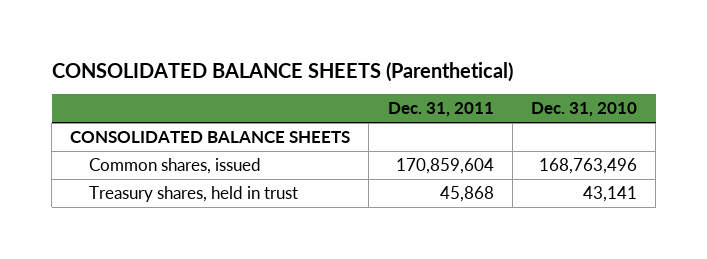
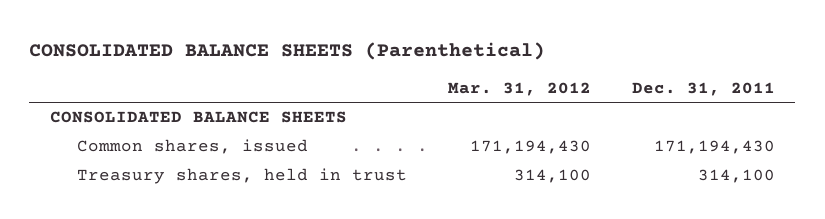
[531,102,638,118] Dec. 31, 2010 -> none
none -> [448,81,592,96] Mar. 31, 2012
[395,157,494,174] 170,859,604 -> [653,140,775,155] 171,194,430
[439,185,494,202] 45,868 -> [697,169,775,184] 314,100

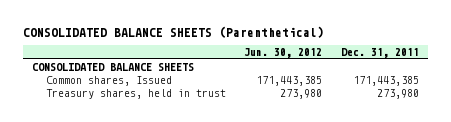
[448,81,592,96] Mar. 31, 2012 -> none
none -> [244,48,323,59] Jun. 30, 2012
[77,139,309,155] Common shares, issued -> [45,75,172,86] Common shares, Issued
[653,140,775,155] 171,194,430 -> [353,75,420,86] 171,443,385
[697,169,775,184] 314,100 -> [377,88,420,99] 273,980

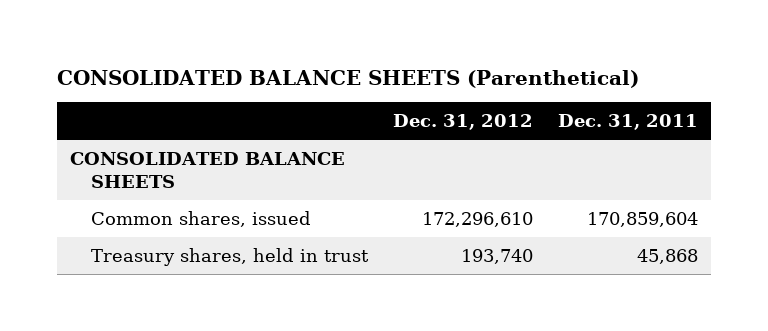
[244,48,323,59] Jun. 30, 2012 -> none
none -> [393,114,534,131] Dec. 31, 2012
[45,75,172,86] Common shares, Issued -> [91,210,312,227] Common shares, issued
[353,75,420,86] 171,443,385 -> [587,211,699,227] 170,859,604
[377,88,420,99] 273,980 -> [637,248,699,264] 45,868

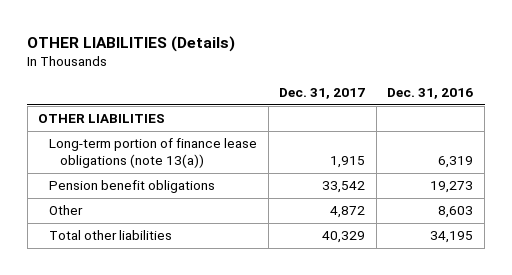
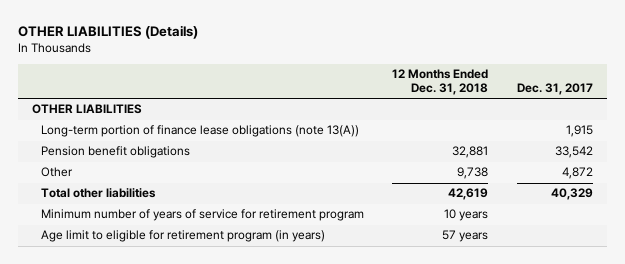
[387,87,474,99] Dec. 31, 2016 -> none
none -> [392,69,489,96] 12 Months Ended Dec. 31, 2018
[48,138,257,168] Long-term portion of finance lease obligations (note 13(a)) -> [40,125,359,138] Long-term portion of finance lease obligations (note 13(A))
none -> [40,209,364,222] Minimum number of years of service for retirement program
none -> [40,230,325,243] Age limit to eligible for retirement program (in years)

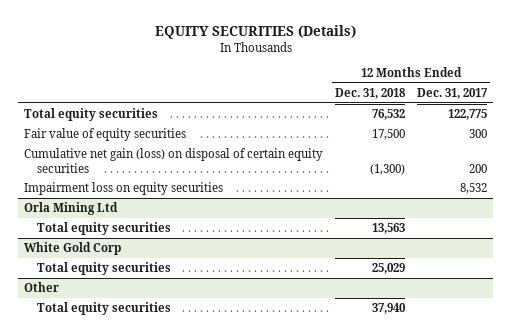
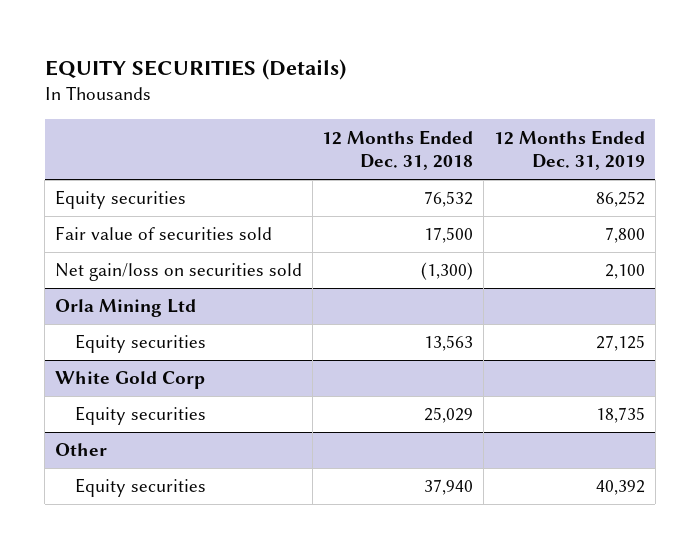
[417,87,489,99] Dec. 31, 2017 -> none
none -> [493,129,645,171] 12 Months Ended Dec. 31, 2019
[23,181,223,195] Impairment loss on equity securities -> none
[23,107,158,121] Total equity securities -> [55,190,187,210] Equity securities
[23,127,186,141] Fair value of equity securities -> [55,226,273,241] Fair value of securities sold
[23,147,323,173] Cumulative net gain (loss) on disposal of certain equity securities -> [55,263,303,282] Net gain/loss on securities sold
[37,221,172,235] Total equity securities -> [75,334,207,354] Equity securities
[37,261,172,275] Total equity securities -> [75,406,207,426] Equity securities
[37,301,172,315] Total equity securities -> [75,478,207,498] Equity securities

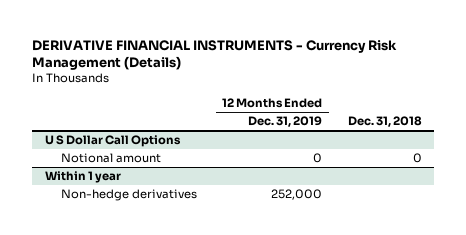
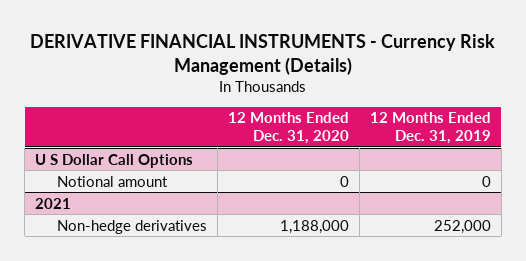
[347,116,422,128] Dec. 31, 2018 -> none
none -> [227,112,349,145] 12 Months Ended Dec. 31, 2020
[44,171,121,184] Within 1 year -> [35,197,72,209] 2021

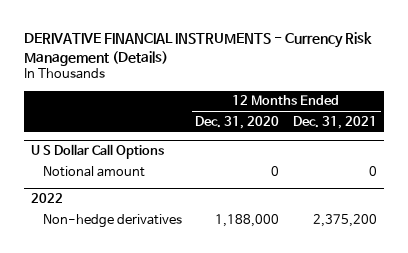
[369,112,491,145] 12 Months Ended Dec. 31, 2019 -> none
none -> [293,115,378,129] Dec. 31, 2021
[35,197,72,209] 2021 -> [30,193,63,204] 2022

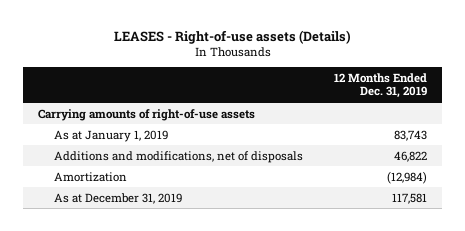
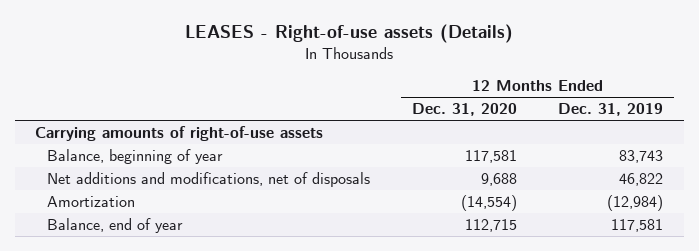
none -> [411,103,517,117] Dec. 31, 2020
[54,129,169,142] As at January 1, 2019 -> [46,148,223,164] Balance, beginning of year
[54,150,304,163] Additions and modifications, net of disposals -> [46,171,370,187] Net additions and modifications, net of disposals
[54,192,183,204] As at December 31, 2019 -> [46,217,183,233] Balance, end of year

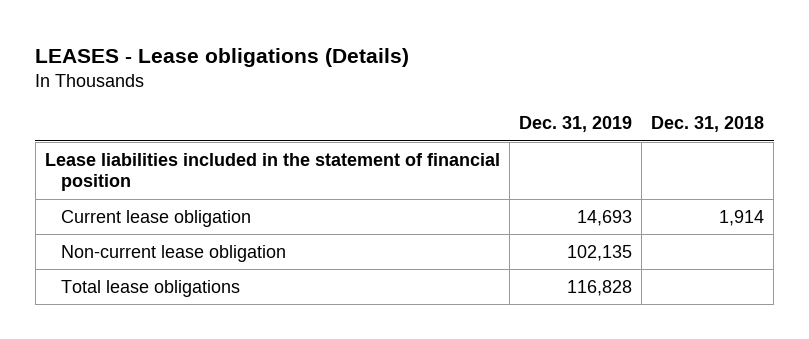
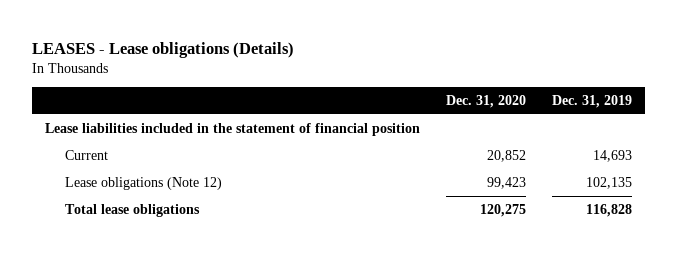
[651,116,765,133] Dec. 31, 2018 -> none
none -> [445,94,526,108] Dec. 31, 2020
[61,209,252,227] Current lease obligation -> [64,150,108,161] Current
[61,244,287,262] Non-current lease obligation -> [64,177,222,191] Lease obligations (Note 12)

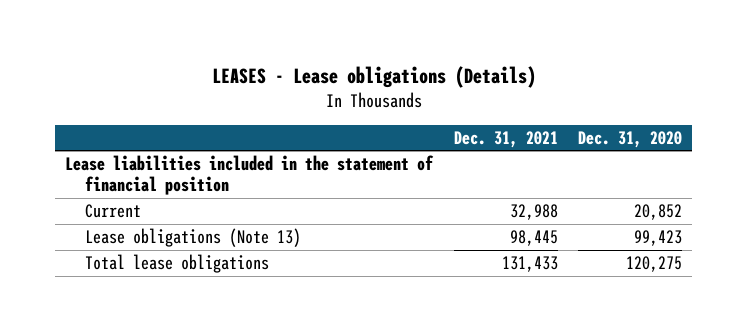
[551,94,632,108] Dec. 31, 2019 -> none
none -> [453,130,558,148] Dec. 31, 2021
[64,177,222,191] Lease obligations (Note 12) -> [84,228,301,248] Lease obligations (Note 13)

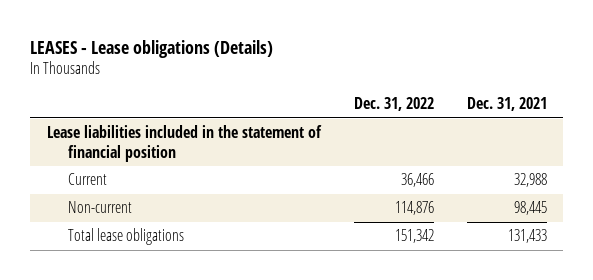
[578,130,683,148] Dec. 31, 2020 -> none
none -> [353,97,434,112] Dec. 31, 2022
[84,228,301,248] Lease obligations (Note 13) -> [67,201,132,214] Non-current

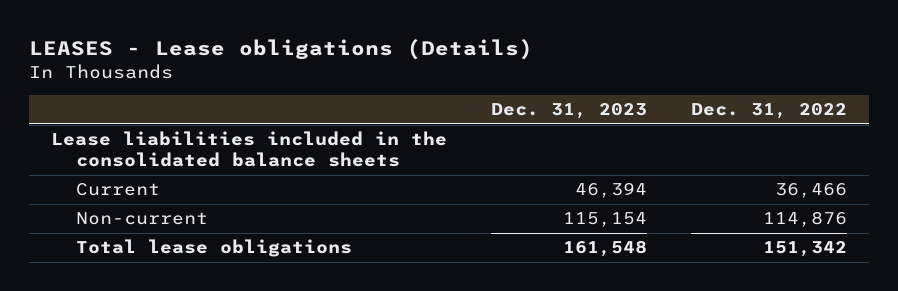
[466,97,547,112] Dec. 31, 2021 -> none
none -> [491,103,648,120] Dec. 31, 2023
[46,125,322,162] Lease liabilities included in the statement of financial position -> [51,131,448,168] Lease liabilities included in the consolidated balance sheets

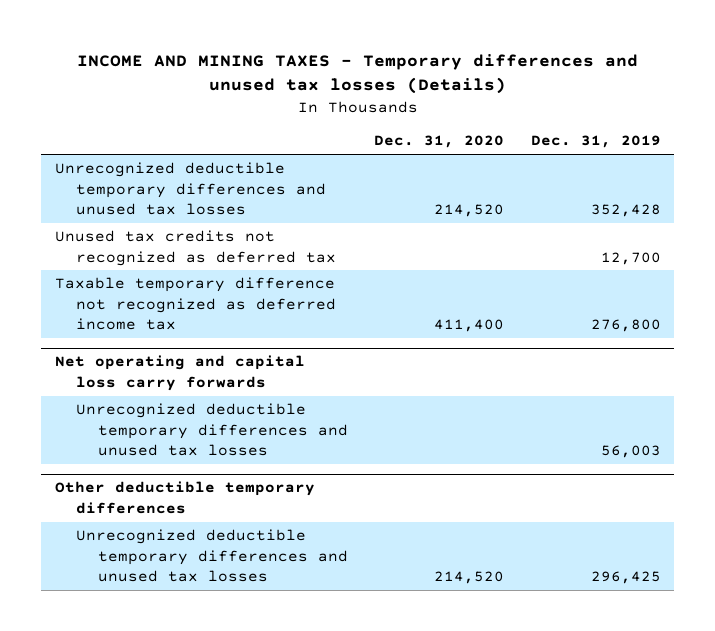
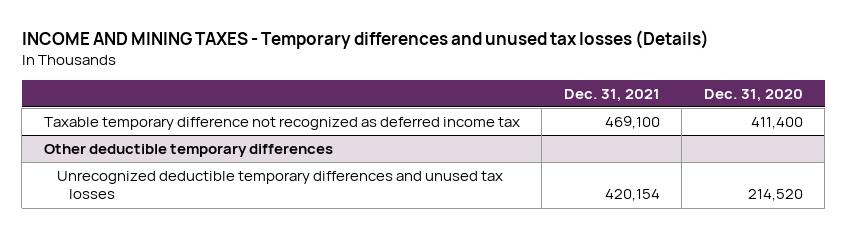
[530,135,661,149] Dec. 31, 2019 -> none
none -> [563,88,660,102] Dec. 31, 2021
[54,162,327,216] Unrecognized deductible temporary differences and unused tax losses -> none
[54,230,337,266] Unused tax credits not recognized as deferred tax -> none
[54,355,305,391] Net operating and capital loss carry forwards -> none
[76,403,348,457] Unrecognized deductible temporary differences and unused tax losses -> none

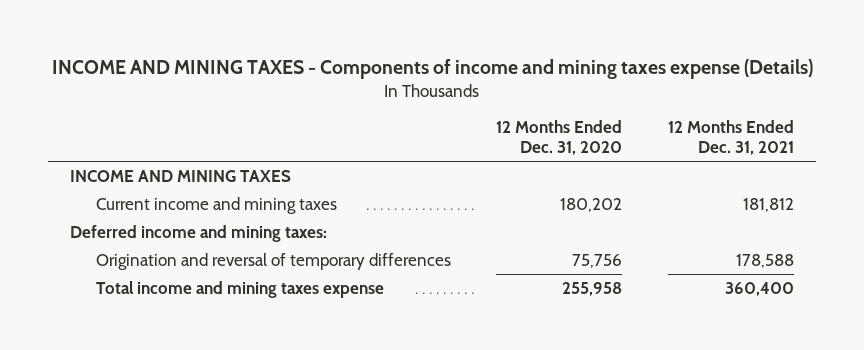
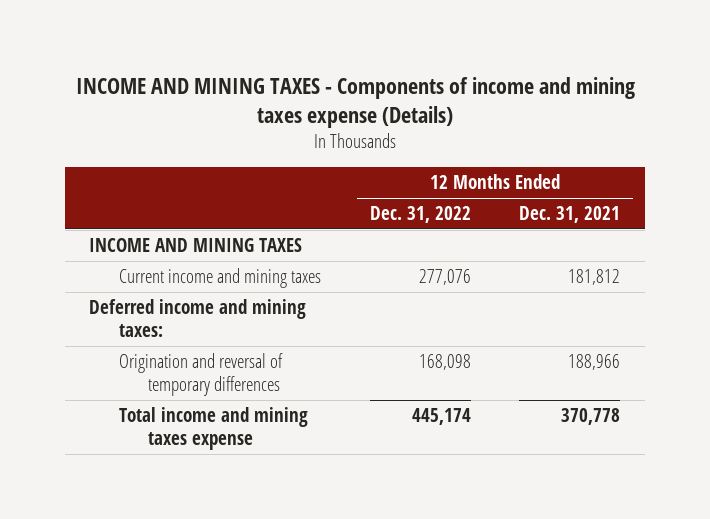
[496,120,623,155] 12 Months Ended Dec. 31, 2020 -> none
none -> [369,206,471,224] Dec. 31, 2022
[735,253,794,268] 178,588 -> [568,354,621,371] 188,966
[724,281,794,296] 360,400 -> [561,408,621,426] 370,778

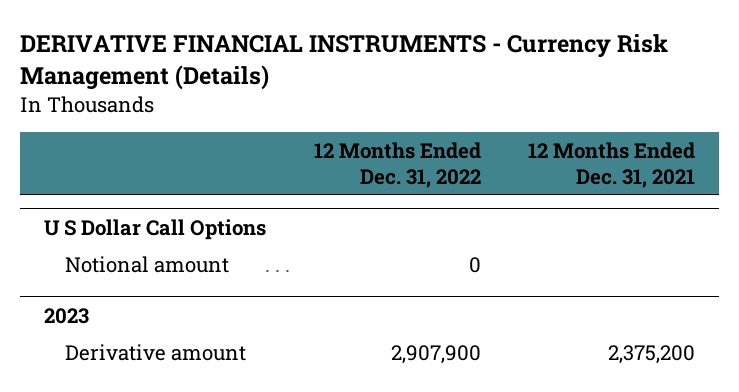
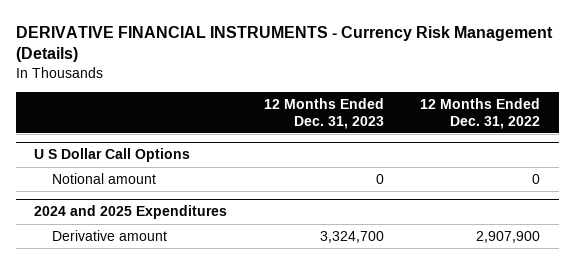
[528,142,696,188] 12 Months Ended Dec. 31, 2021 -> none
none -> [263,97,384,129] 12 Months Ended Dec. 31, 2023
[44,307,90,324] 2023 -> [34,205,228,220] 2024 and 2025 Expenditures

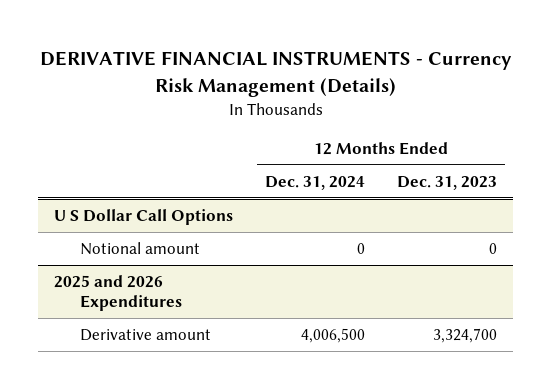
[420,97,541,129] 12 Months Ended Dec. 31, 2022 -> none
none -> [265,175,366,190] Dec. 31, 2024
[34,205,228,220] 2024 and 2025 Expenditures -> [54,274,182,312] 2025 and 2026 Expenditures

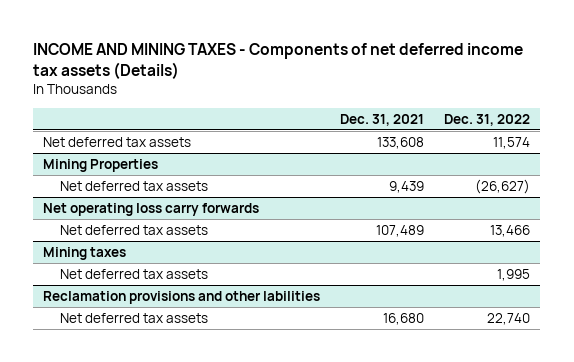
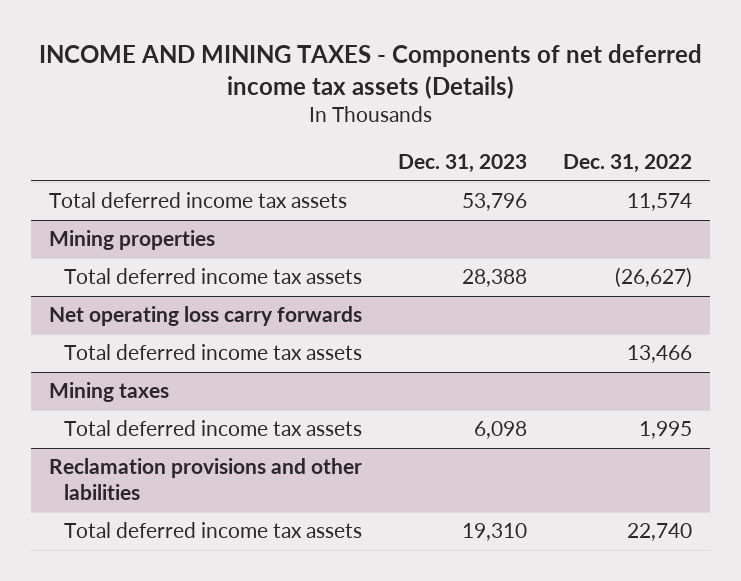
[340,113,425,126] Dec. 31, 2021 -> none
none -> [398,154,528,174] Dec. 31, 2023
[43,136,192,147] Net deferred tax assets -> [49,192,348,209] Total deferred income tax assets
[43,158,159,172] Mining Properties -> [49,230,216,251] Mining properties
[60,180,209,191] Net deferred tax assets -> [64,268,363,285] Total deferred income tax assets
[60,224,209,235] Net deferred tax assets -> [64,344,363,361] Total deferred income tax assets
[60,268,209,279] Net deferred tax assets -> [64,420,363,437] Total deferred income tax assets
[60,312,209,323] Net deferred tax assets -> [64,522,363,539] Total deferred income tax assets

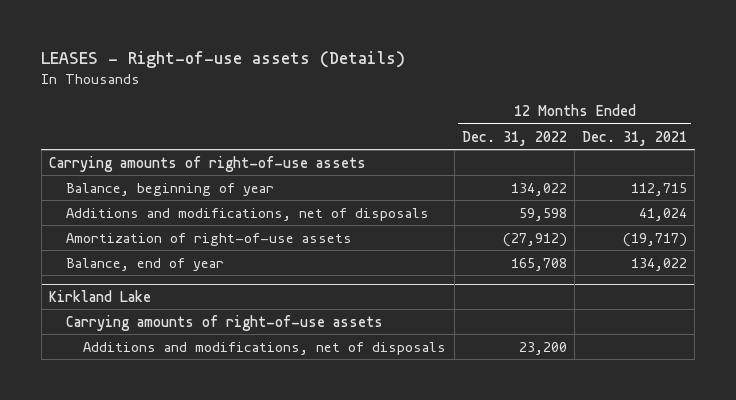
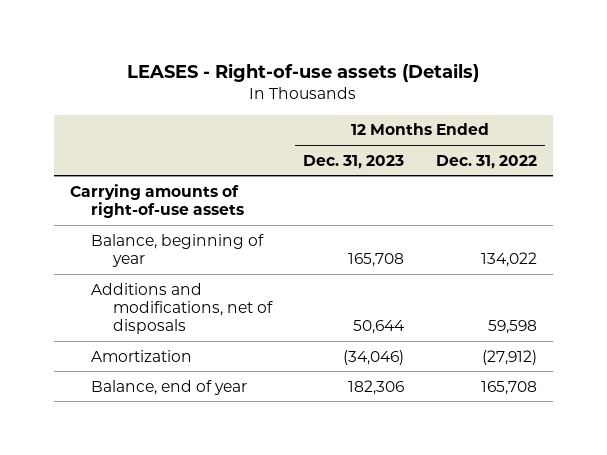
[582,130,688,146] Dec. 31, 2021 -> none
none -> [303,154,405,169] Dec. 31, 2023
[66,232,353,246] Amortization of right-of-use assets -> [91,349,193,362] Amortization
[48,289,151,302] Kirkland Lake -> none
[66,314,384,331] Carrying amounts of right-of-use assets -> none
[83,341,447,355] Additions and modifications, net of disposals -> none

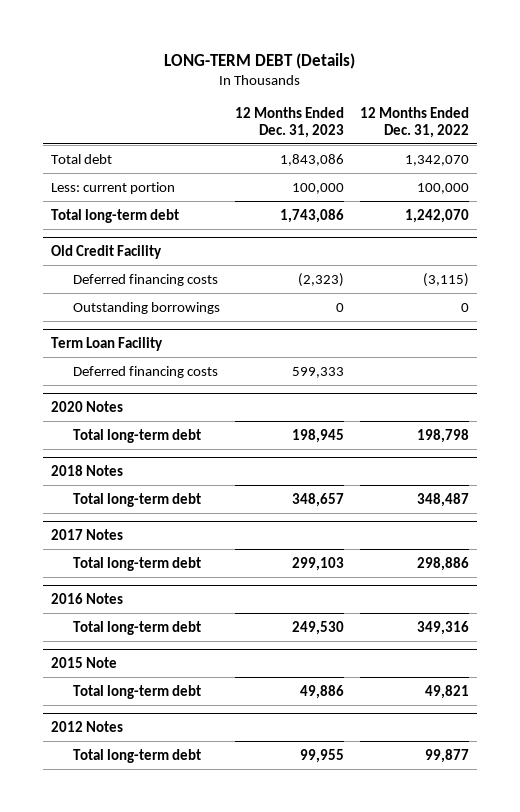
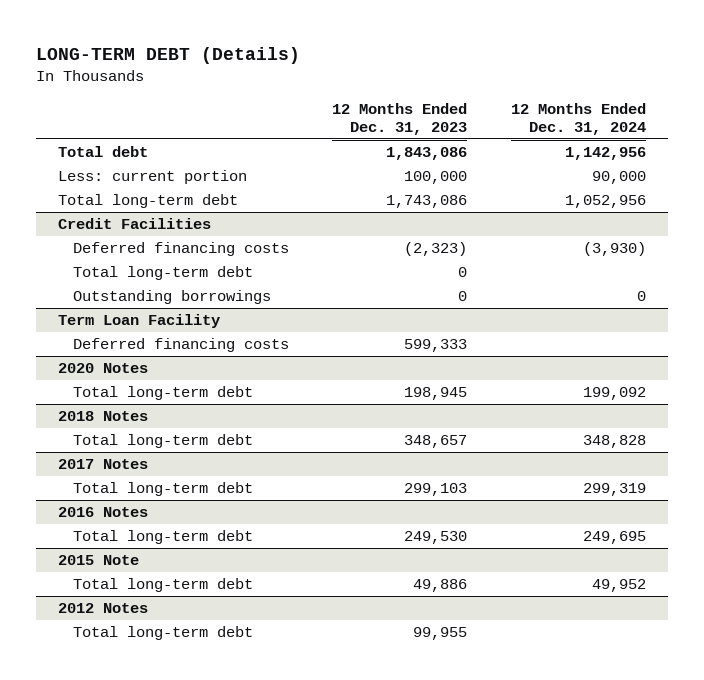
[360,106,470,138] 12 Months Ended Dec. 31, 2022 -> none
none -> [510,103,646,136] 12 Months Ended Dec. 31, 2024
[51,244,163,259] Old Credit Facility -> [57,218,211,230] Credit Facilities
none -> [72,266,253,281] Total long-term debt

